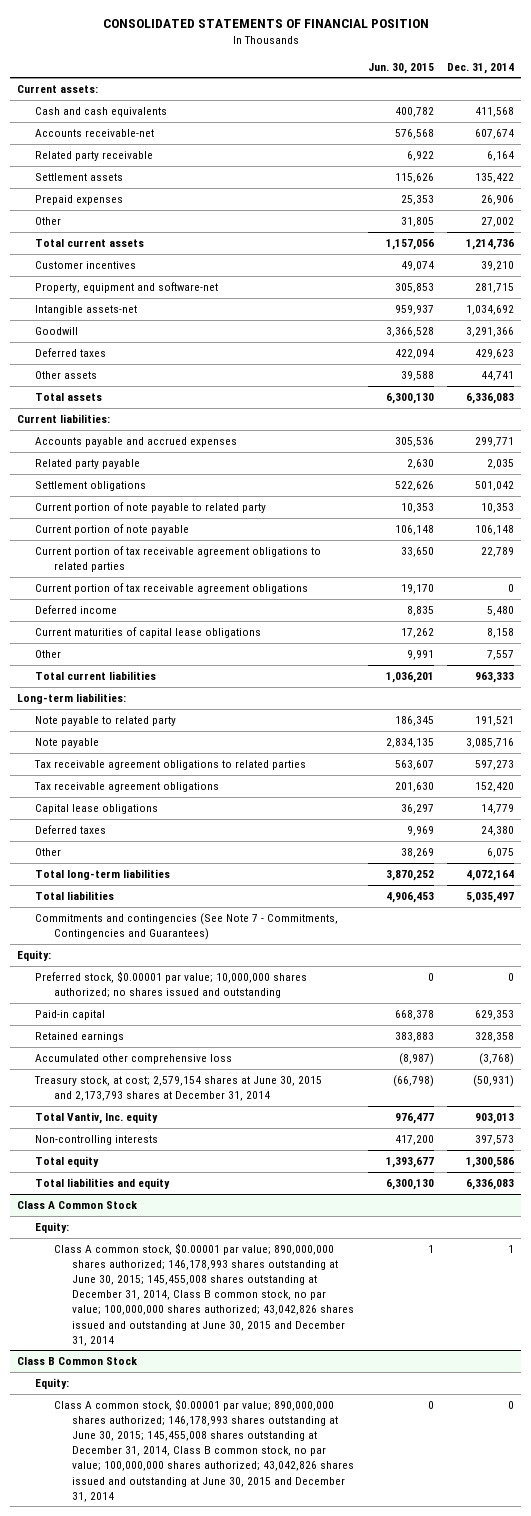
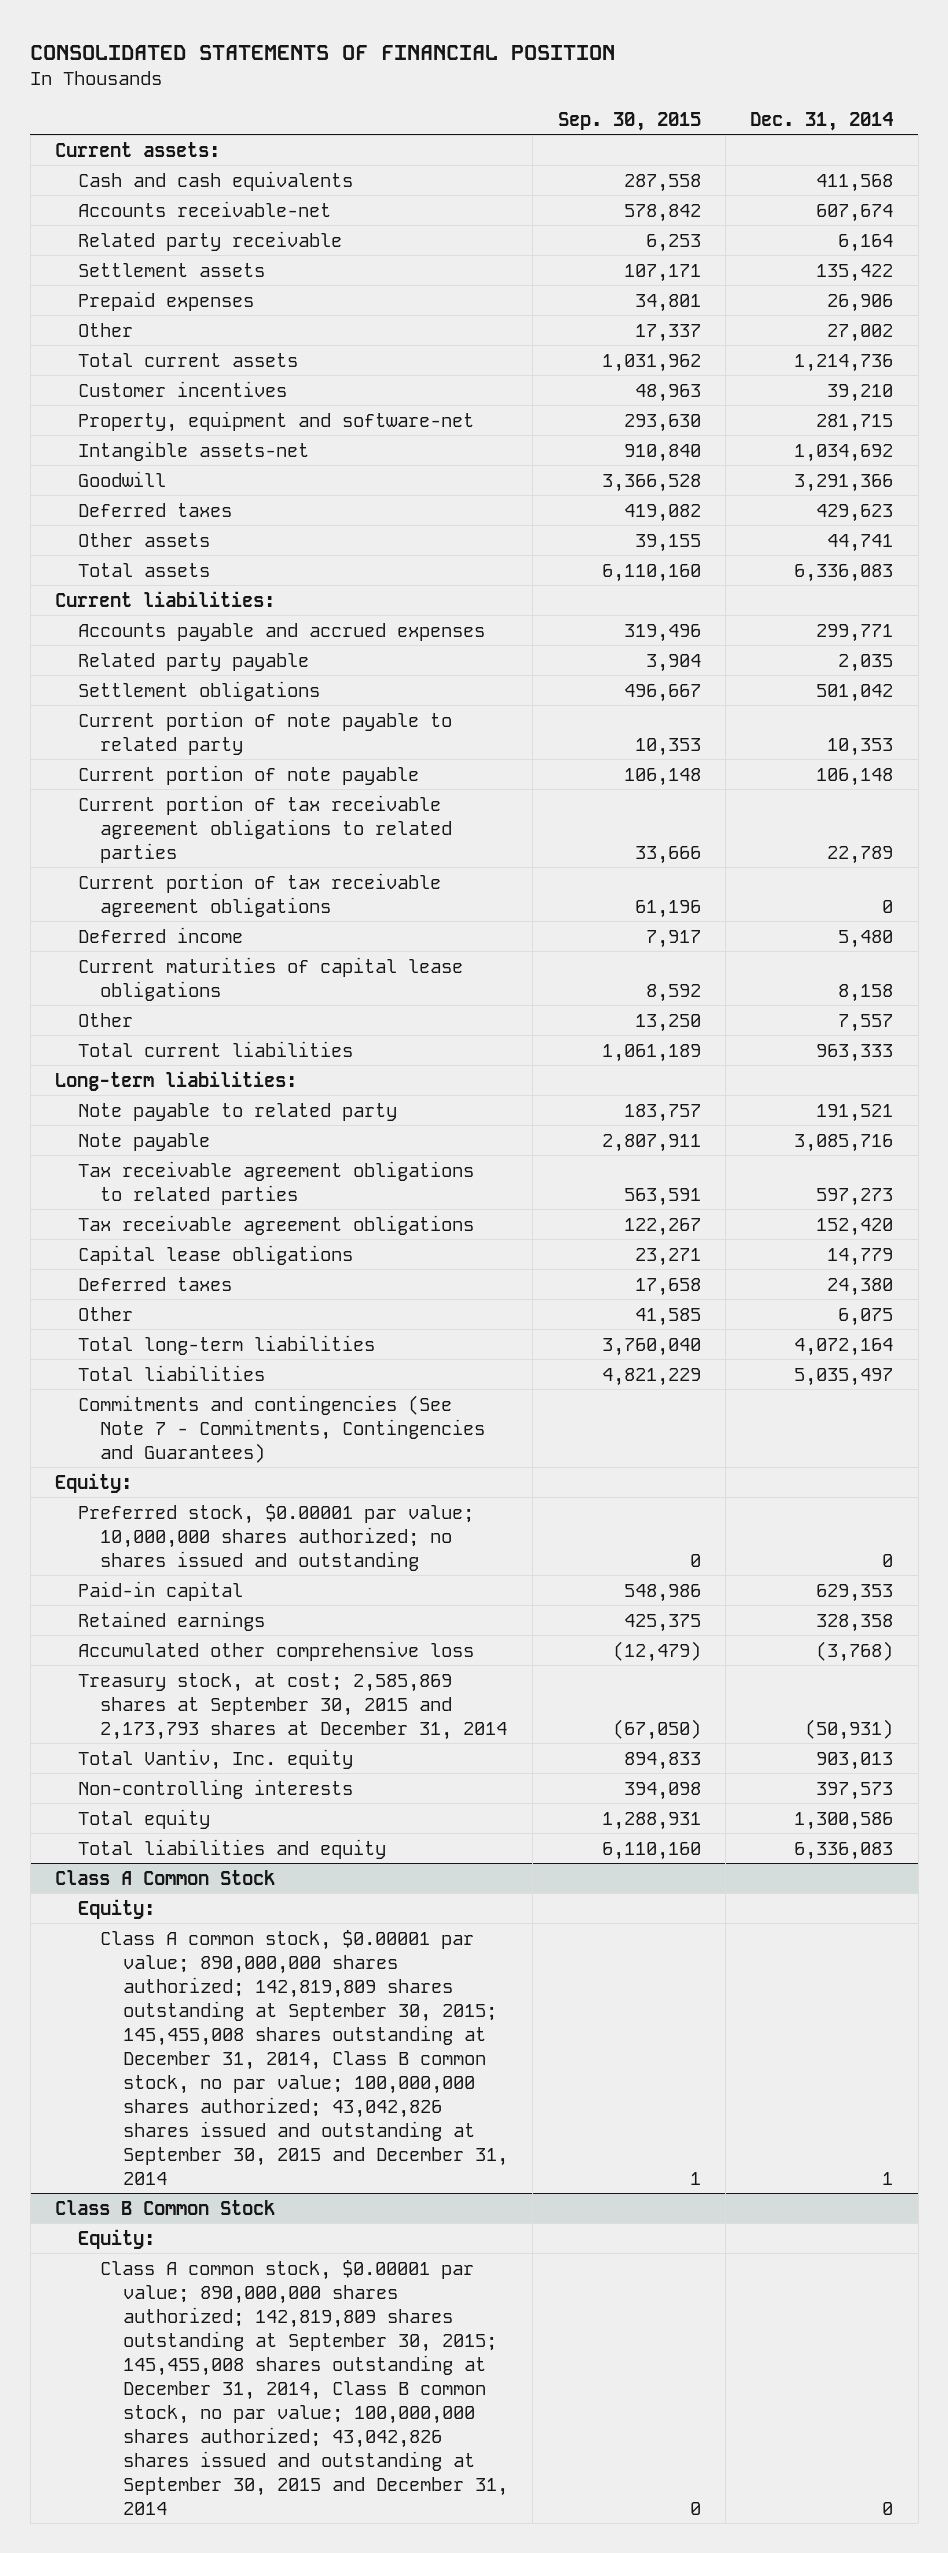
[367,62,434,74] Jun. 30, 2015 -> none
none -> [557,111,701,131] Sep. 30, 2015
[34,1075,323,1102] Treasury stock, at cost; 2,579,154 shares at June 30, 2015 and 2,173,793 shares at December 31, 2014 -> [77,1672,508,1740] Treasury stock, at cost; 2,585,869 shares at September 30, 2015 and 2,173,793 shares at December 31, 2014
[53,1242,355,1346] Class A common stock, $0.00001 par value; 890,000,000 shares authorized; 146,178,993 shares outstanding at June 30, 2015; 145,455,008 shares outstanding at December 31, 2014, Class B common stock, no par value; 100,000,000 shares authorized; 43,042,826 shares issued and outstanding at June 30, 2015 and December 31, 2014 -> [100,1929,508,2185] Class A common stock, $0.00001 par value; 890,000,000 shares authorized; 142,819,809 shares outstanding at September 30, 2015; 145,455,008 shares outstanding at December 31, 2014, Class B common stock, no par value; 100,000,000 shares authorized; 43,042,826 shares issued and outstanding at September 30, 2015 and December 31, 2014
[53,1398,355,1502] Class A common stock, $0.00001 par value; 890,000,000 shares authorized; 146,178,993 shares outstanding at June 30, 2015; 145,455,008 shares outstanding at December 31, 2014, Class B common stock, no par value; 100,000,000 shares authorized; 43,042,826 shares issued and outstanding at June 30, 2015 and December 31, 2014 -> [100,2259,508,2515] Class A common stock, $0.00001 par value; 890,000,000 shares authorized; 142,819,809 shares outstanding at September 30, 2015; 145,455,008 shares outstanding at December 31, 2014, Class B common stock, no par value; 100,000,000 shares authorized; 43,042,826 shares issued and outstanding at September 30, 2015 and December 31, 2014

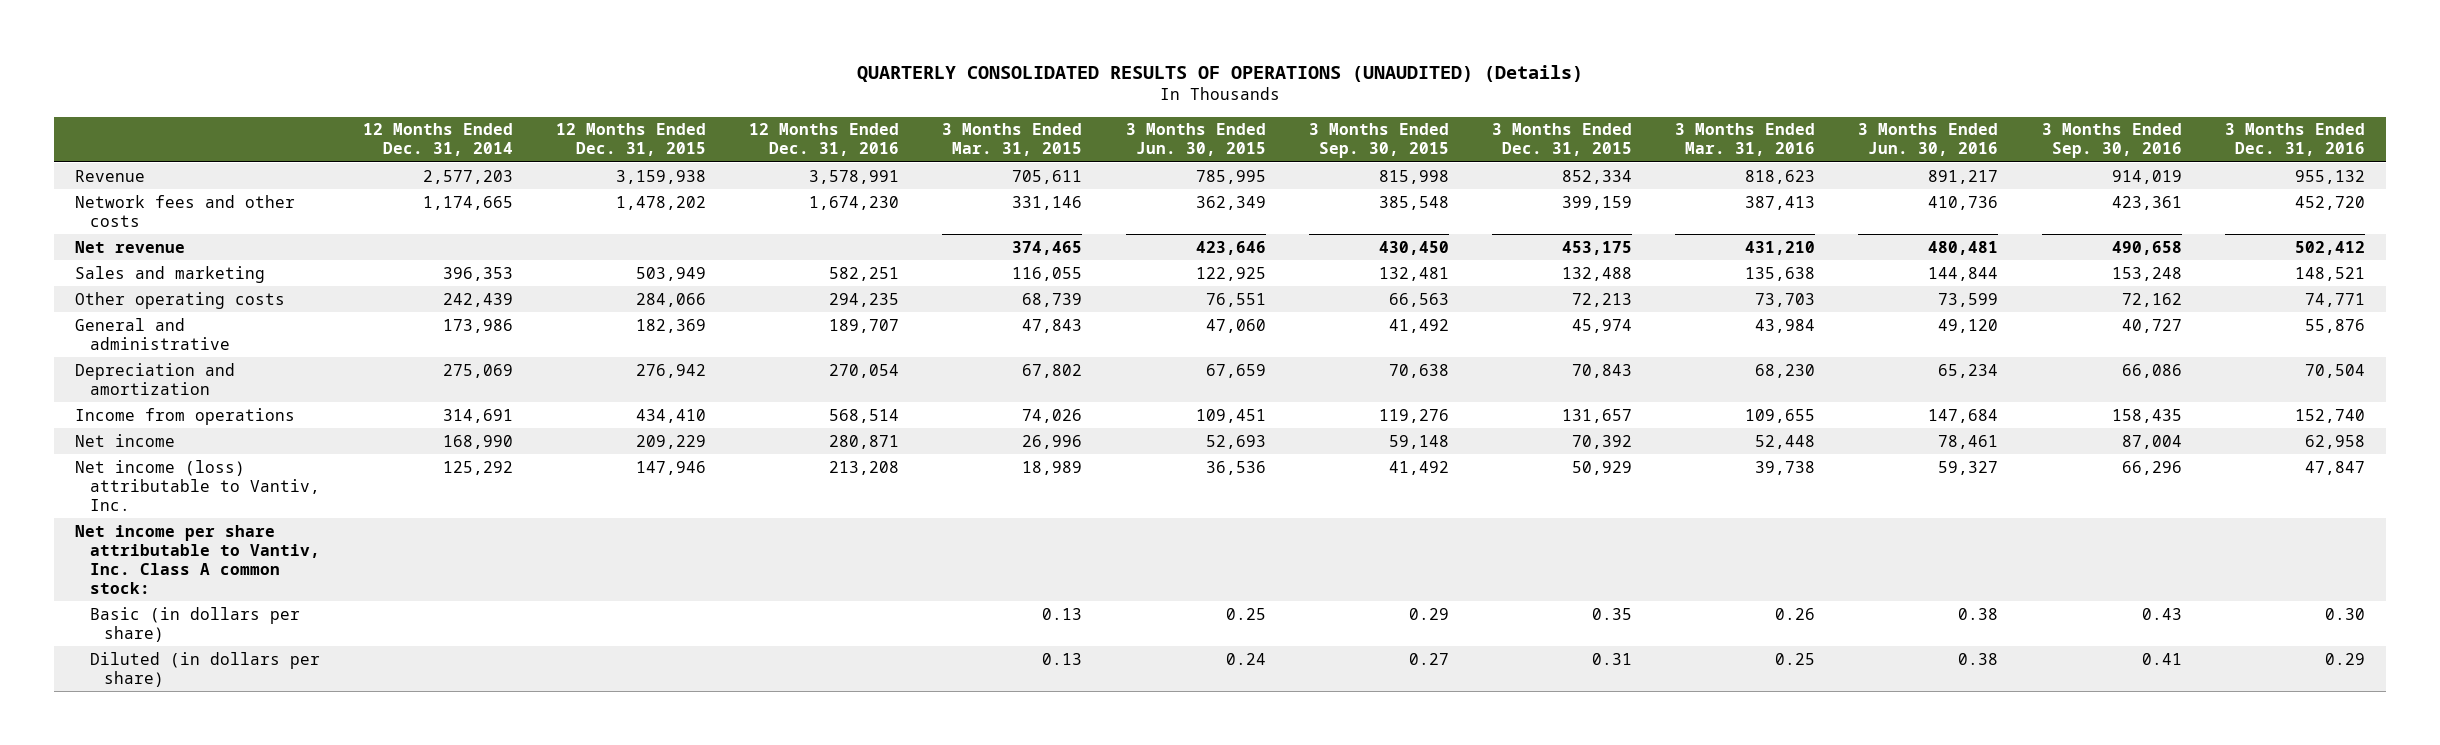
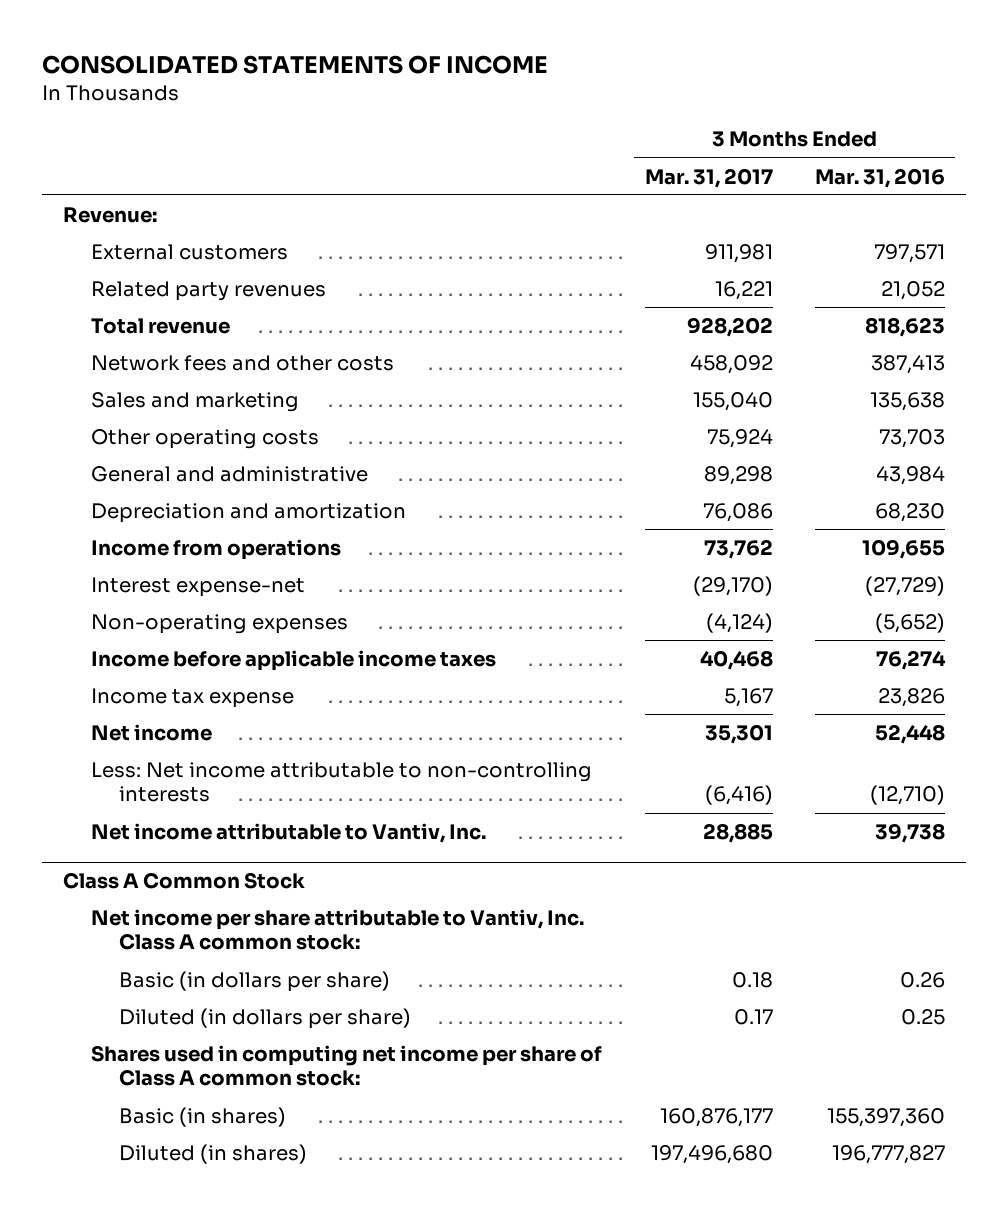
[857,64,1584,82] QUARTERLY CONSOLIDATED RESULTS OF OPERATIONS (UNAUDITED) (Details) -> [42,55,549,75] CONSOLIDATED STATEMENTS OF INCOME
[362,123,513,157] 12 Months Ended Dec. 31, 2014 -> none
[555,123,706,157] 12 Months Ended Dec. 31, 2015 -> none
[749,123,900,157] 12 Months Ended Dec. 31, 2016 -> none
[942,123,1083,157] 3 Months Ended Mar. 31, 2015 -> none
[1125,123,1266,157] 3 Months Ended Jun. 30, 2015 -> none
[1308,123,1449,159] 3 Months Ended Sep. 30, 2015 -> none
[1491,123,1632,157] 3 Months Ended Dec. 31, 2015 -> none
[1858,123,1999,157] 3 Months Ended Jun. 30, 2016 -> none
[2041,123,2182,159] 3 Months Ended Sep. 30, 2016 -> none
[2224,123,2365,157] 3 Months Ended Dec. 31, 2016 -> none
none -> [644,167,773,188] Mar. 31, 2017
none -> [63,206,158,223] Revenue:
none -> [91,243,289,260] External customers
none -> [91,280,327,301] Related party revenues
[75,169,146,182] Revenue -> [91,317,231,334] Total revenue
[75,240,186,253] Net revenue -> none
none -> [91,576,306,597] Interest expense-net
none -> [91,613,349,634] Non-operating expenses
none -> [91,649,497,671] Income before applicable income taxes
none -> [91,687,295,708] Income tax expense
none -> [91,761,593,803] Less: Net income attributable to non-controlling interests
[75,459,320,511] Net income (loss) attributable to Vantiv, Inc. -> [91,822,487,843] Net income attributable to Vantiv, Inc.
none -> [63,872,306,890] Class A Common Stock
none -> [91,1044,603,1087] Shares used in computing net income per share of Class A common stock:
none -> [119,1106,287,1127] Basic (in shares)
none -> [119,1143,308,1164] Diluted (in shares)

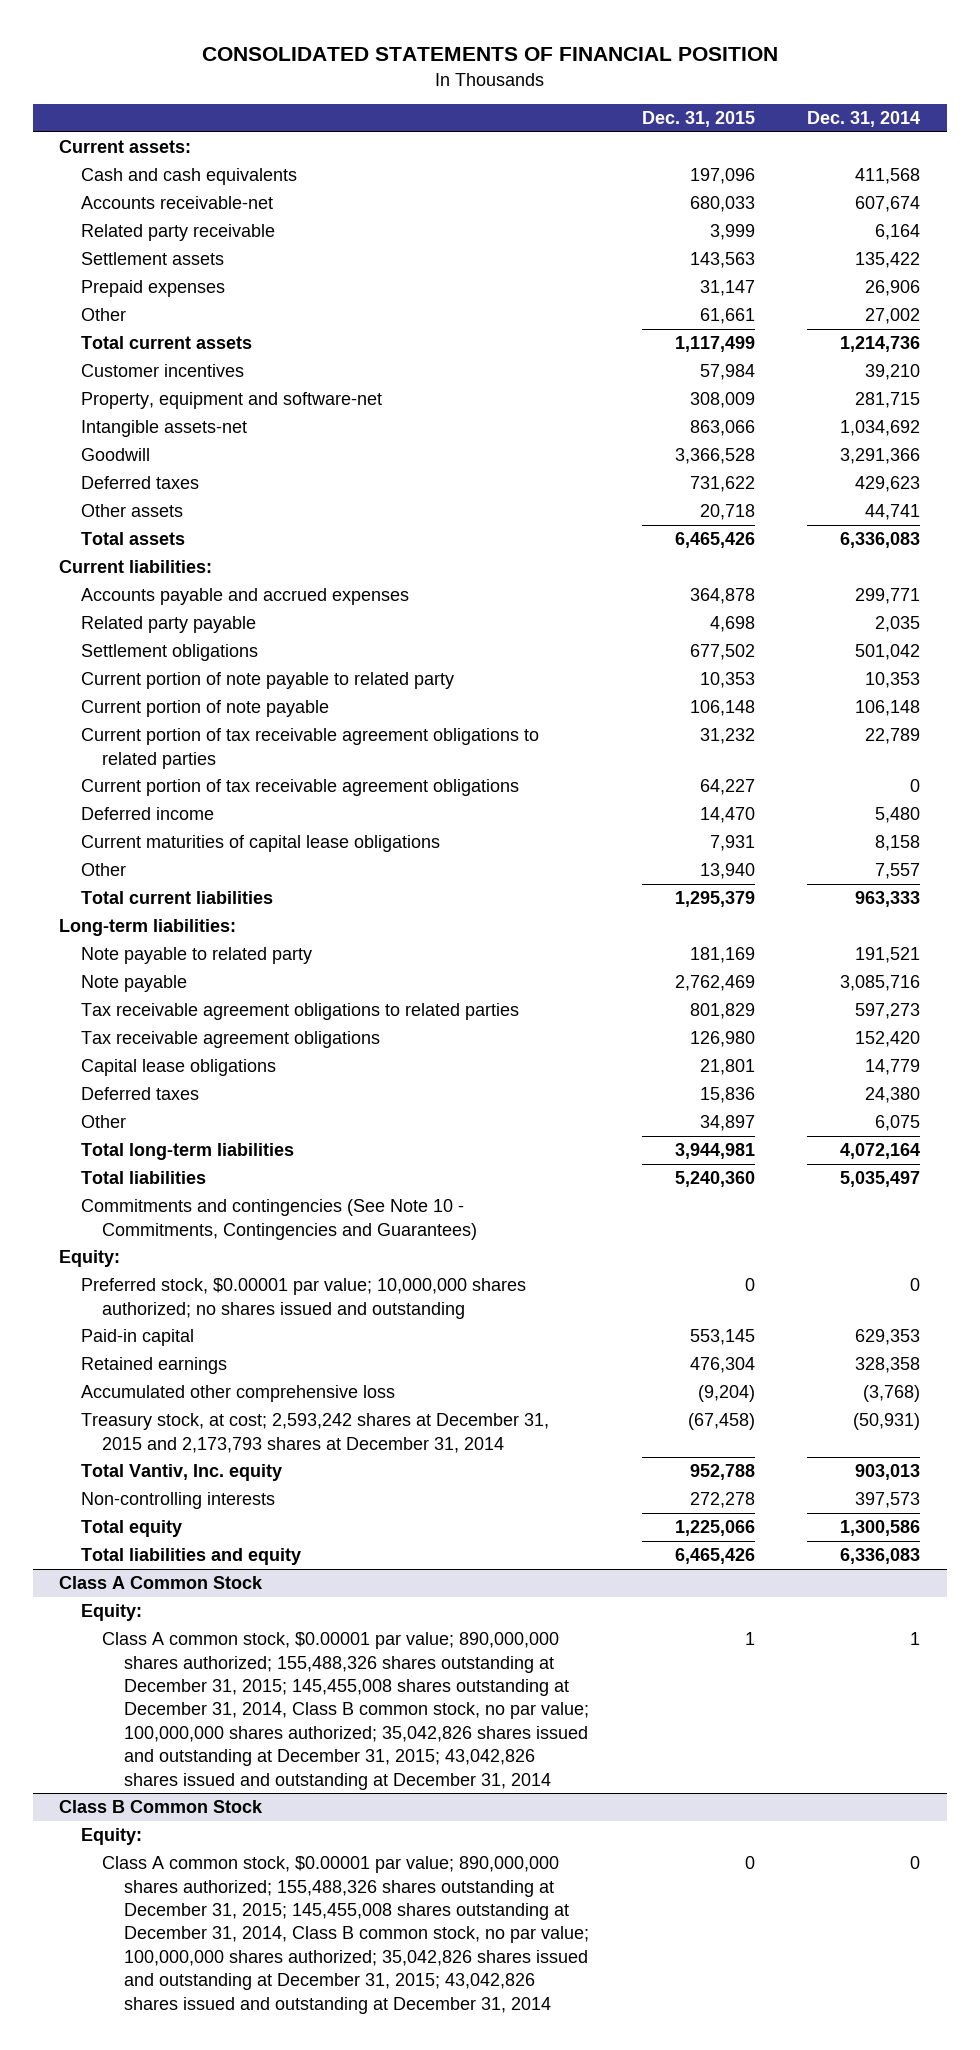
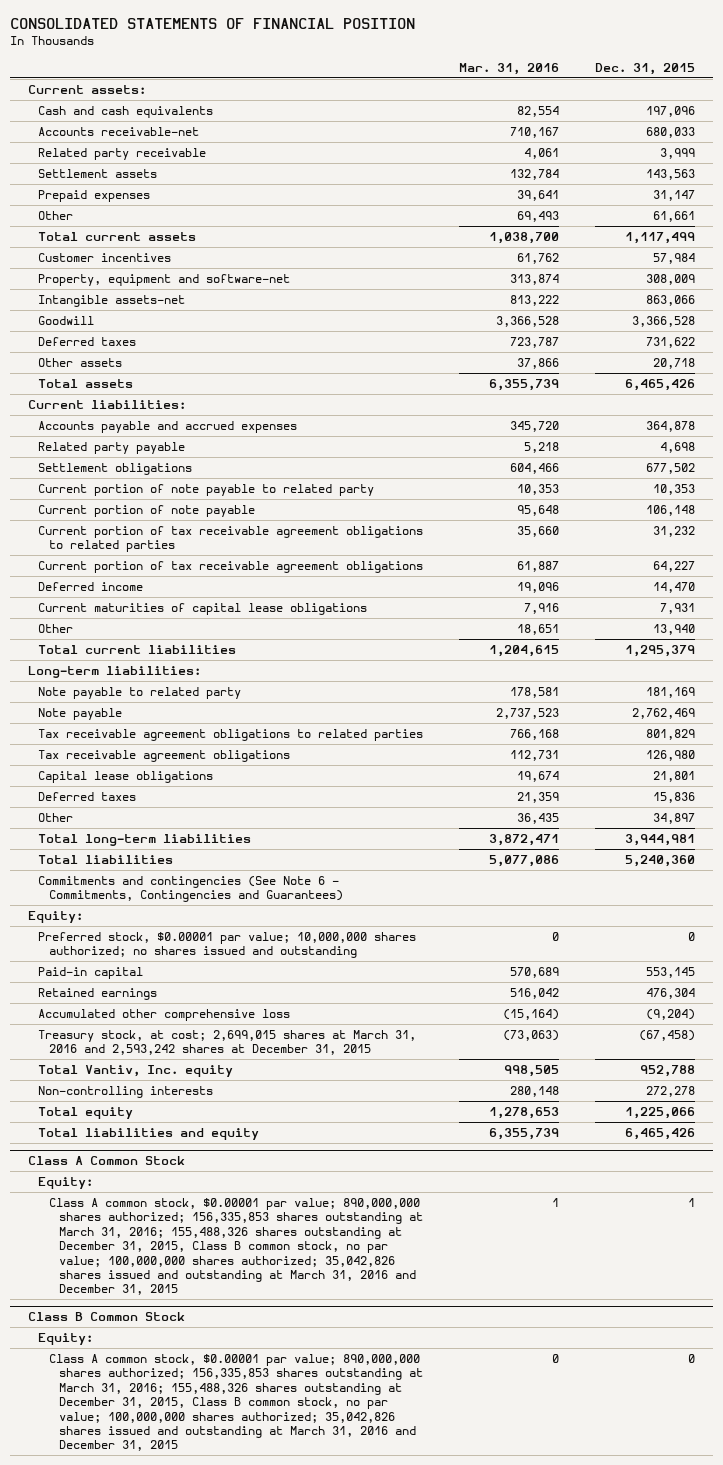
[807,110,921,127] Dec. 31, 2014 -> none
none -> [459,62,560,75] Mar. 31, 2016
[80,1199,478,1240] Commitments and contingencies (See Note 10 - Commitments, Contingencies and Guarantees) -> [38,875,343,903] Commitments and contingencies (See Note 6 - Commitments, Contingencies and Guarantees)
[80,1413,549,1453] Treasury stock, at cost; 2,593,242 shares at December 31, 2015 and 2,173,793 shares at December 31, 2014 -> [38,1029,417,1056] Treasury stock, at cost; 2,699,015 shares at March 31, 2016 and 2,593,242 shares at December 31, 2015
[102,1632,589,1790] Class A common stock, $0.00001 par value; 890,000,000 shares authorized; 155,488,326 shares outstanding at December 31, 2015; 145,455,008 shares outstanding at December 31, 2014, Class B common stock, no par value; 100,000,000 shares authorized; 35,042,826 shares issued and outstanding at December 31, 2015; 43,042,826 shares issued and outstanding at December 31, 2014 -> [48,1197,424,1296] Class A common stock, $0.00001 par value; 890,000,000 shares authorized; 156,335,853 shares outstanding at March 31, 2016; 155,488,326 shares outstanding at December 31, 2015, Class B common stock, no par value; 100,000,000 shares authorized; 35,042,826 shares issued and outstanding at March 31, 2016 and December 31, 2015
[102,1856,589,2014] Class A common stock, $0.00001 par value; 890,000,000 shares authorized; 155,488,326 shares outstanding at December 31, 2015; 145,455,008 shares outstanding at December 31, 2014, Class B common stock, no par value; 100,000,000 shares authorized; 35,042,826 shares issued and outstanding at December 31, 2015; 43,042,826 shares issued and outstanding at December 31, 2014 -> [48,1353,424,1452] Class A common stock, $0.00001 par value; 890,000,000 shares authorized; 156,335,853 shares outstanding at March 31, 2016; 155,488,326 shares outstanding at December 31, 2015, Class B common stock, no par value; 100,000,000 shares authorized; 35,042,826 shares issued and outstanding at March 31, 2016 and December 31, 2015

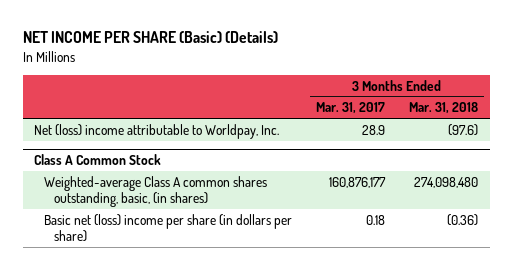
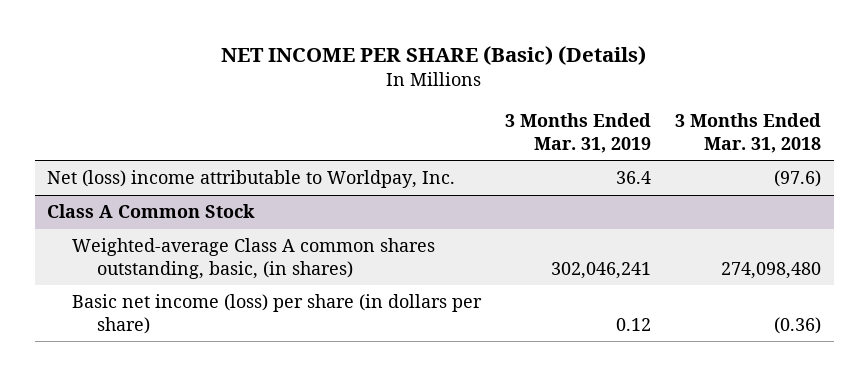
[315,102,385,115] Mar. 31, 2017 -> none
none -> [505,113,652,153] 3 Months Ended Mar. 31, 2019
[43,213,292,243] Basic net (loss) income per share (in dollars per share) -> [72,294,483,334] Basic net income (loss) per share (in dollars per share)

